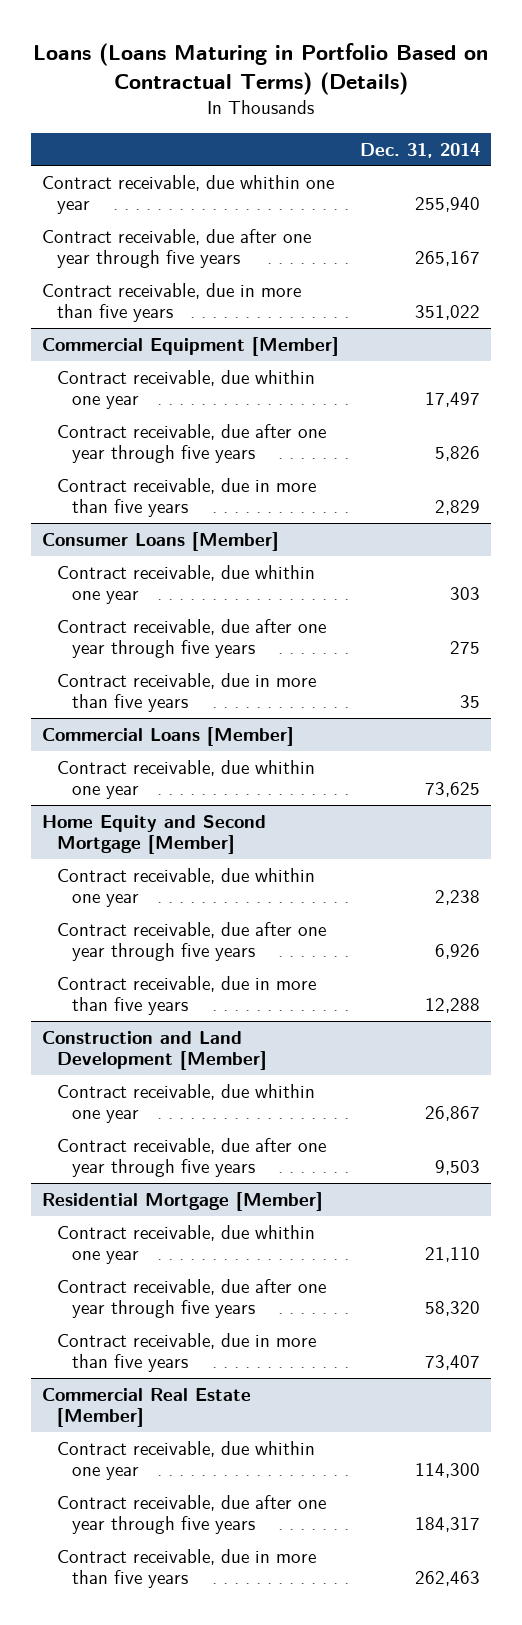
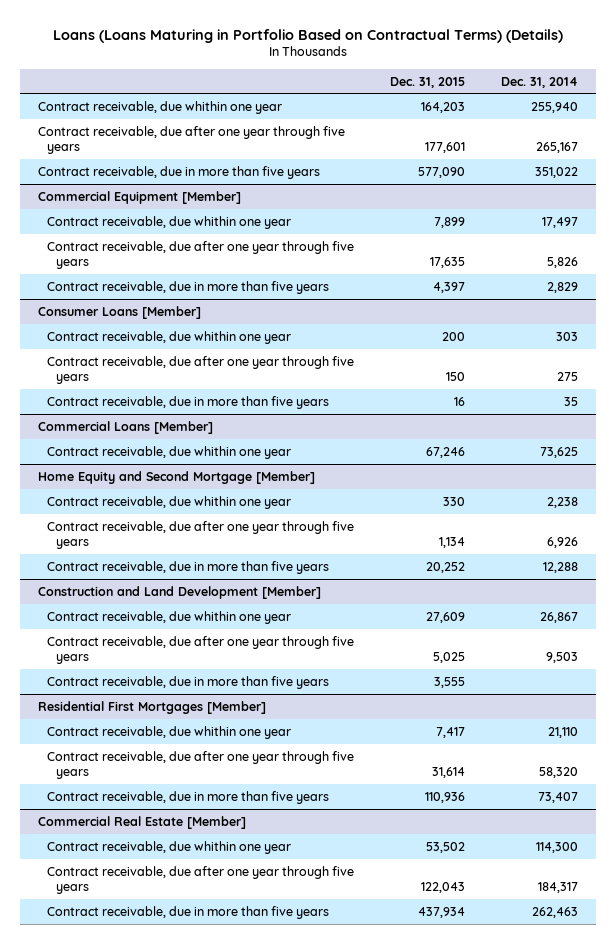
none -> [390,76,466,88] Dec. 31, 2015
none -> [47,675,330,689] Contract receivable, due in more than five years
[41,1191,323,1211] Residential Mortgage [Member] -> [38,700,267,714] Residential First Mortgages [Member]

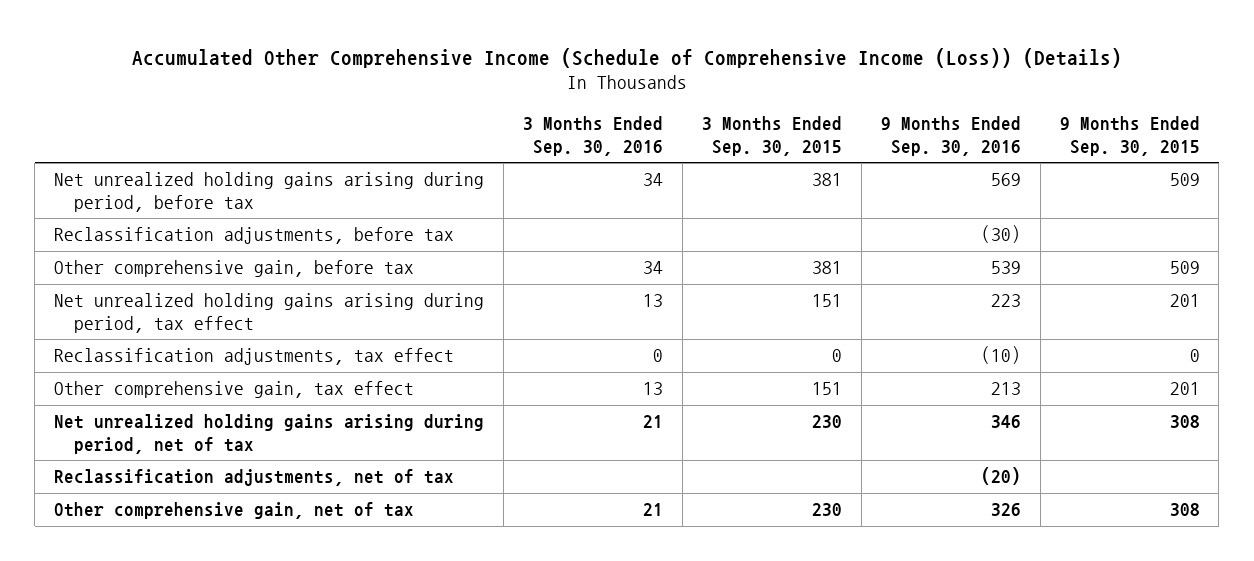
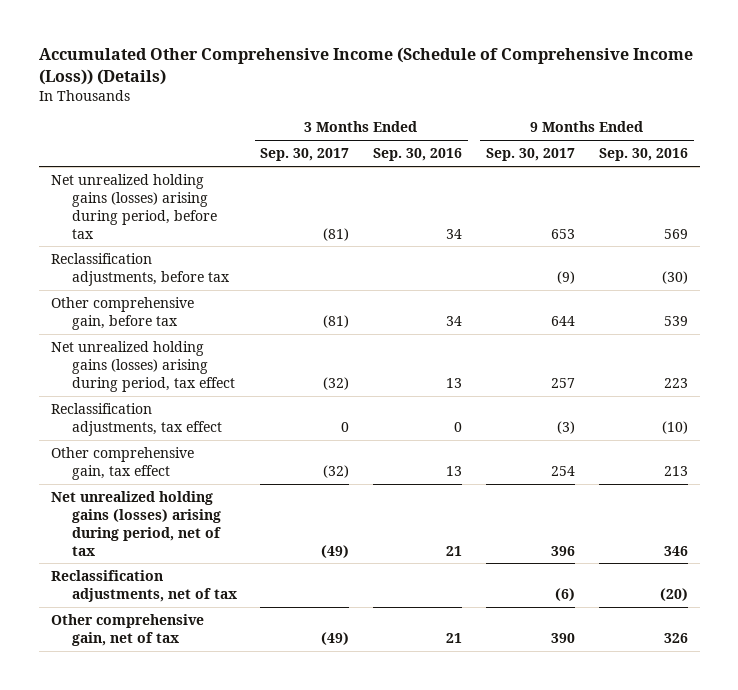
[701,116,842,156] 3 Months Ended Sep. 30, 2015 -> none
[1059,116,1200,156] 9 Months Ended Sep. 30, 2015 -> none
none -> [260,148,350,162] Sep. 30, 2017
none -> [486,148,576,162] Sep. 30, 2017
[54,172,485,213] Net unrealized holding gains arising during period, before tax -> [50,173,217,239] Net unrealized holding gains (losses) arising during period, before tax
[54,293,485,334] Net unrealized holding gains arising during period, tax effect -> [50,340,235,392] Net unrealized holding gains (losses) arising during period, tax effect
[54,414,485,455] Net unrealized holding gains arising during period, net of tax -> [50,490,221,556] Net unrealized holding gains (losses) arising during period, net of tax

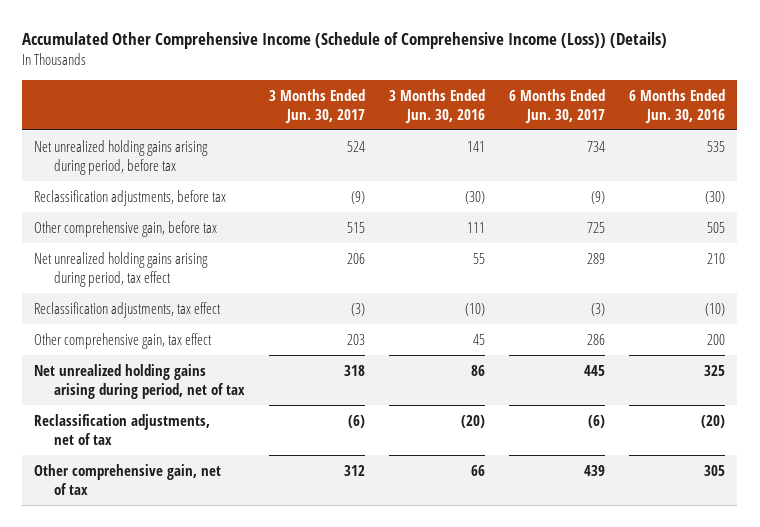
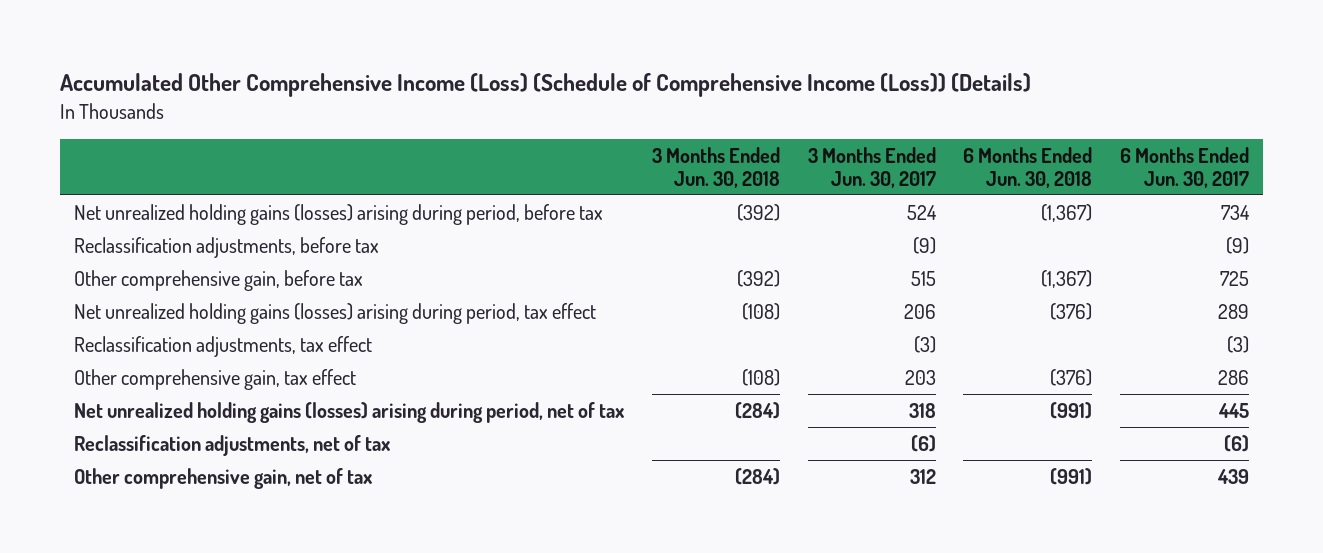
[22,32,668,50] Accumulated Other Comprehensive Income (Schedule of Comprehensive Income (Loss)) (Details) -> [60,73,1032,98] Accumulated Other Comprehensive Income (Loss) (Schedule of Comprehensive Income (Loss)) (Details)
[389,88,486,123] 3 Months Ended Jun. 30, 2016 -> none
[629,88,726,123] 6 Months Ended Jun. 30, 2016 -> none
none -> [651,146,780,188] 3 Months Ended Jun. 30, 2018
none -> [963,146,1093,188] 6 Months Ended Jun. 30, 2018
[34,139,209,175] Net unrealized holding gains arising during period, before tax -> [73,203,603,225] Net unrealized holding gains (losses) arising during period, before tax
[34,251,209,287] Net unrealized holding gains arising during period, tax effect -> [73,302,596,324] Net unrealized holding gains (losses) arising during period, tax effect
[34,363,246,399] Net unrealized holding gains arising during period, net of tax -> [73,401,624,423] Net unrealized holding gains (losses) arising during period, net of tax

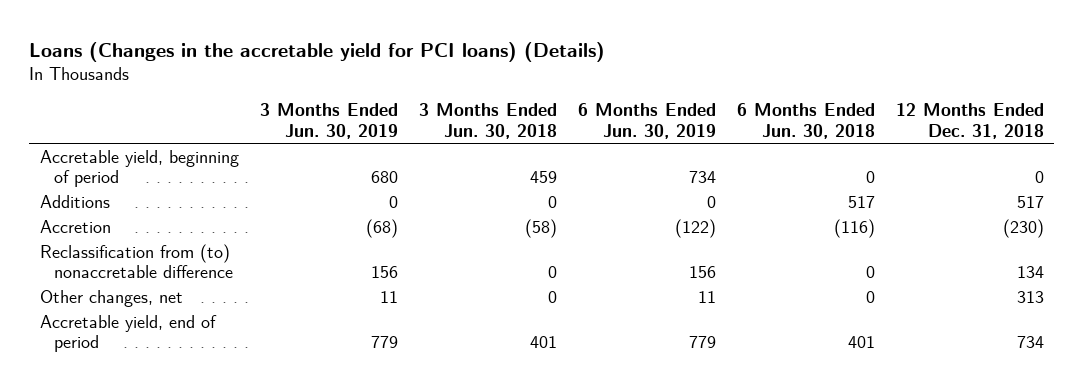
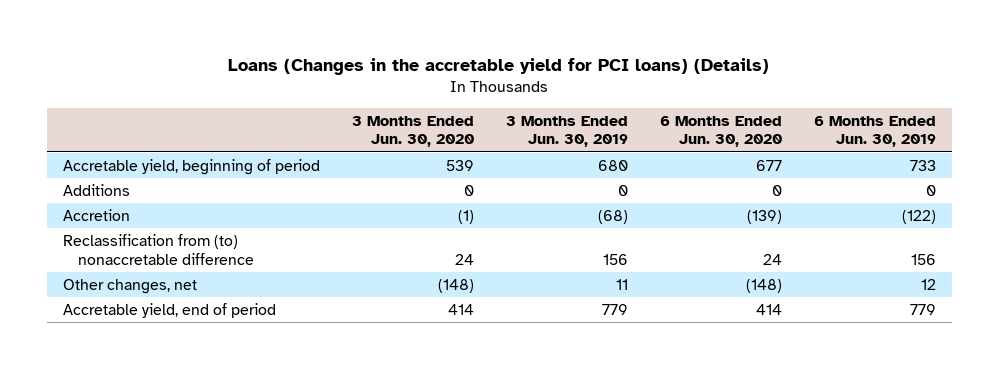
[418,103,557,139] 3 Months Ended Jun. 30, 2018 -> none
[736,103,875,139] 6 Months Ended Jun. 30, 2018 -> none
[895,103,1044,139] 12 Months Ended Dec. 31, 2018 -> none
none -> [351,115,474,148] 3 Months Ended Jun. 30, 2020
none -> [659,115,782,148] 6 Months Ended Jun. 30, 2020
[688,171,716,184] 734 -> [909,159,936,171] 733
[697,290,716,303] 11 -> [920,278,936,290] 12

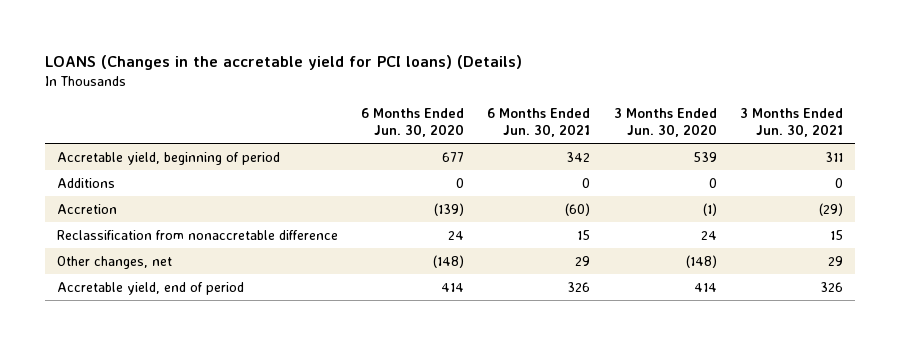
[228,58,770,76] Loans (Changes in the accretable yield for PCI loans) (Details) -> [44,54,522,70] LOANS (Changes in the accretable yield for PCI loans) (Details)
[505,115,628,148] 3 Months Ended Jun. 30, 2019 -> none
[813,115,936,148] 6 Months Ended Jun. 30, 2019 -> none
none -> [487,107,591,137] 6 Months Ended Jun. 30, 2021
none -> [740,107,844,137] 3 Months Ended Jun. 30, 2021
[62,233,255,265] Reclassification from (to) nonaccretable difference -> [56,229,338,240] Reclassification from nonaccretable difference

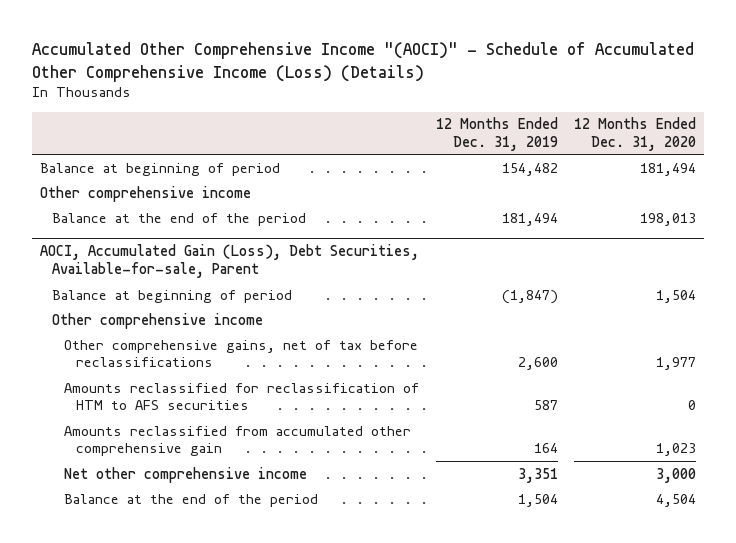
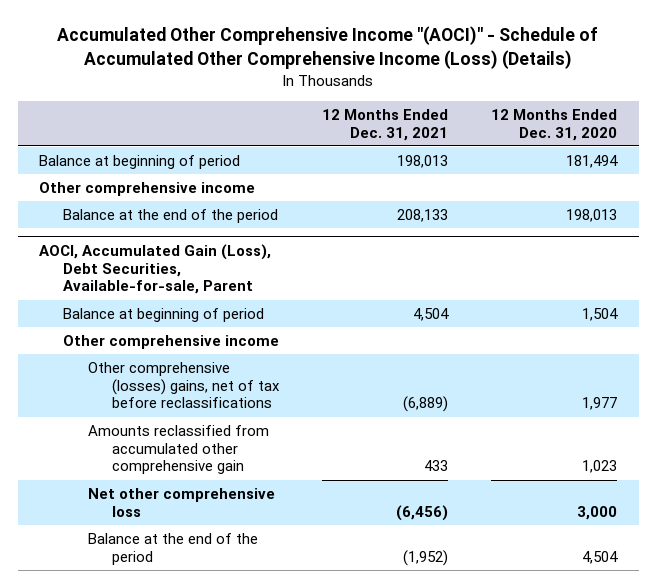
[435,117,558,151] 12 Months Ended Dec. 31, 2019 -> none
none -> [322,108,449,141] 12 Months Ended Dec. 31, 2021
[63,382,419,411] Amounts reclassified for reclassification of HTM to AFS securities -> none
[63,339,418,368] Other comprehensive gains, net of tax before reclassifications -> [87,362,280,409] Other comprehensive (losses) gains, net of tax before reclassifications
[63,466,307,483] Net other comprehensive income -> [87,488,275,517] Net other comprehensive loss

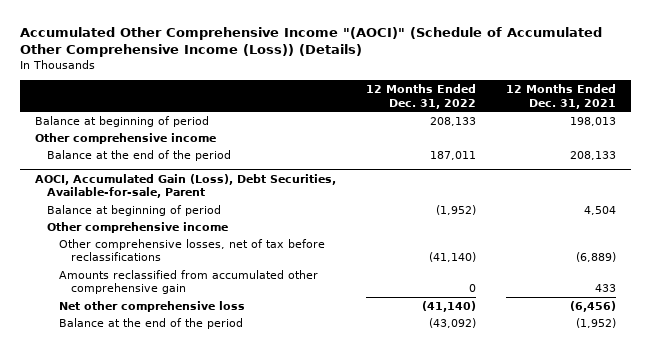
[57,26,599,69] Accumulated Other Comprehensive Income "(AOCI)" - Schedule of Accumulated Other Comprehensive Income (Loss) (Details) -> [19,27,602,58] Accumulated Other Comprehensive Income "(AOCI)" (Schedule of Accumulated Other Comprehensive Income (Loss)) (Details)
[491,108,618,141] 12 Months Ended Dec. 31, 2020 -> none
none -> [366,83,477,109] 12 Months Ended Dec. 31, 2022
[87,362,280,409] Other comprehensive (losses) gains, net of tax before reclassifications -> [58,238,325,262] Other comprehensive losses, net of tax before reclassifications

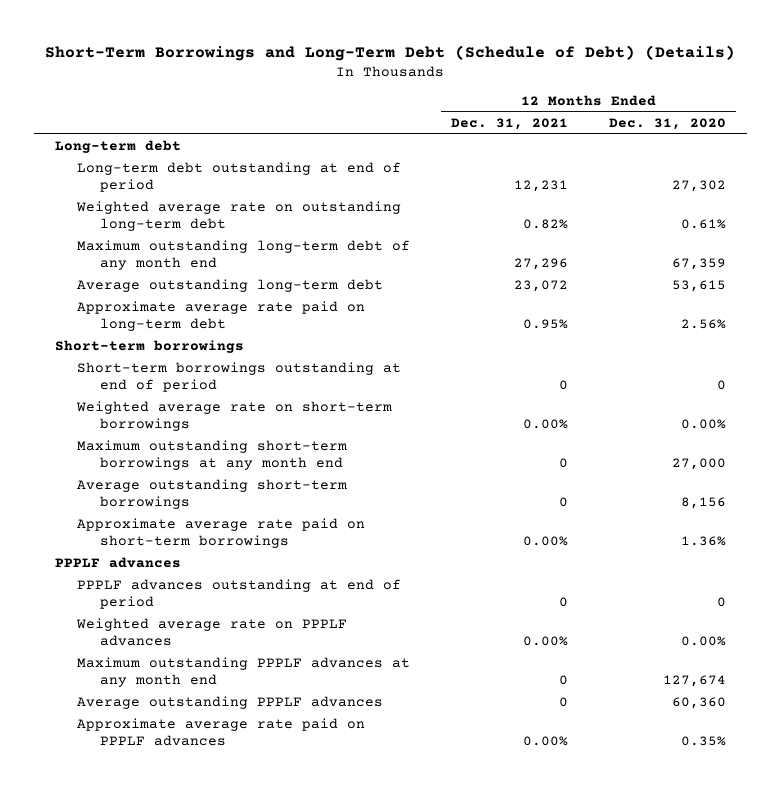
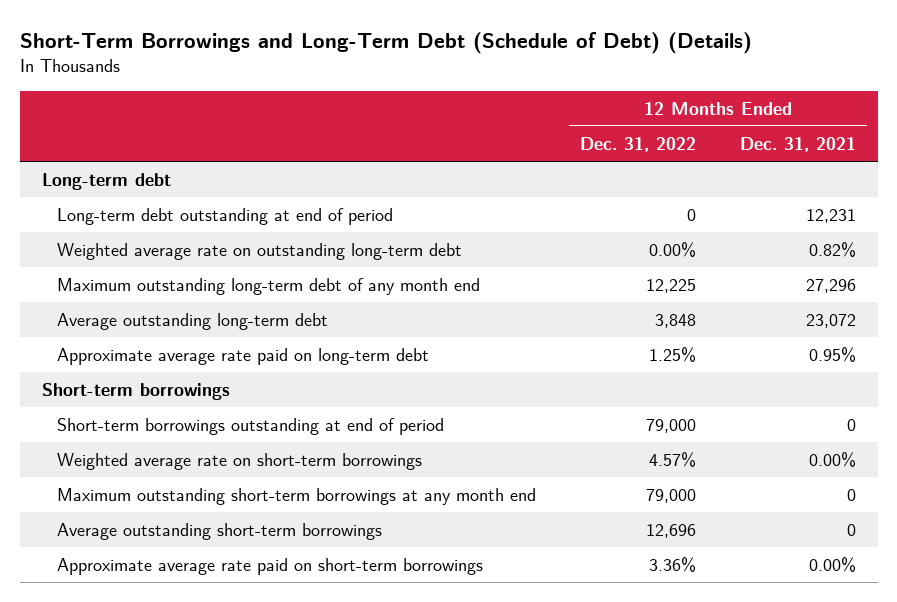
[609,117,727,130] Dec. 31, 2020 -> none
none -> [580,136,697,152] Dec. 31, 2022
[54,557,181,569] PPPLF advances -> none
[77,579,402,609] PPPLF advances outstanding at end of period -> none
[76,618,348,646] Weighted average rate on PPPLF advances -> none
[77,657,411,687] Maximum outstanding PPPLF advances at any month end -> none
[77,696,384,710] Average outstanding PPPLF advances -> none
[77,718,366,746] Approximate average rate paid on PPPLF advances -> none

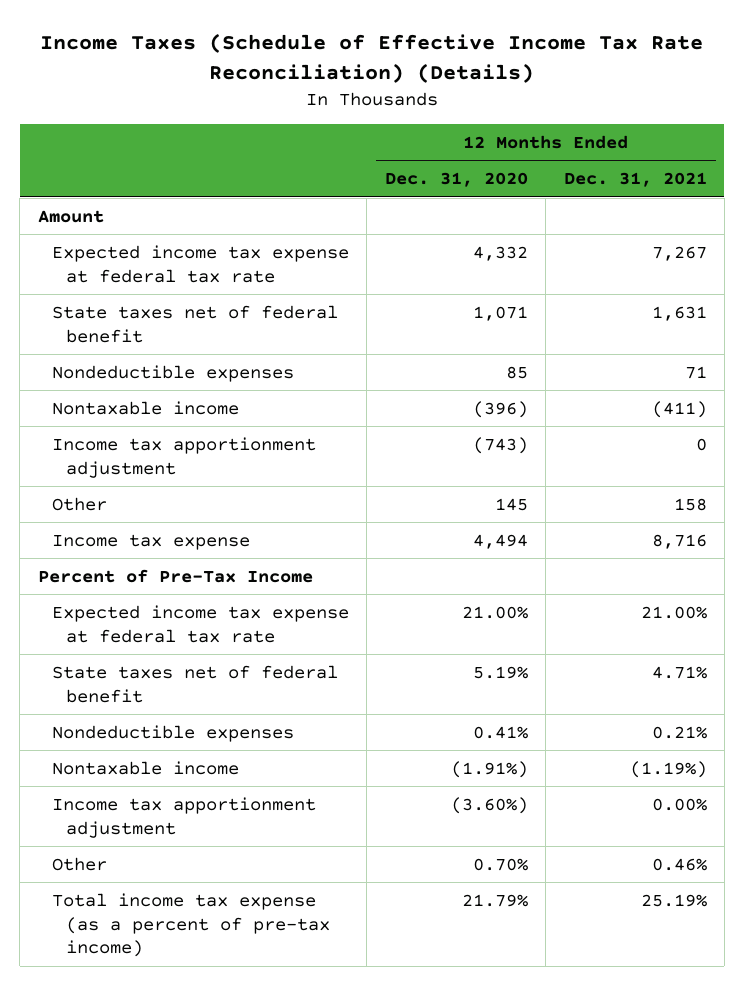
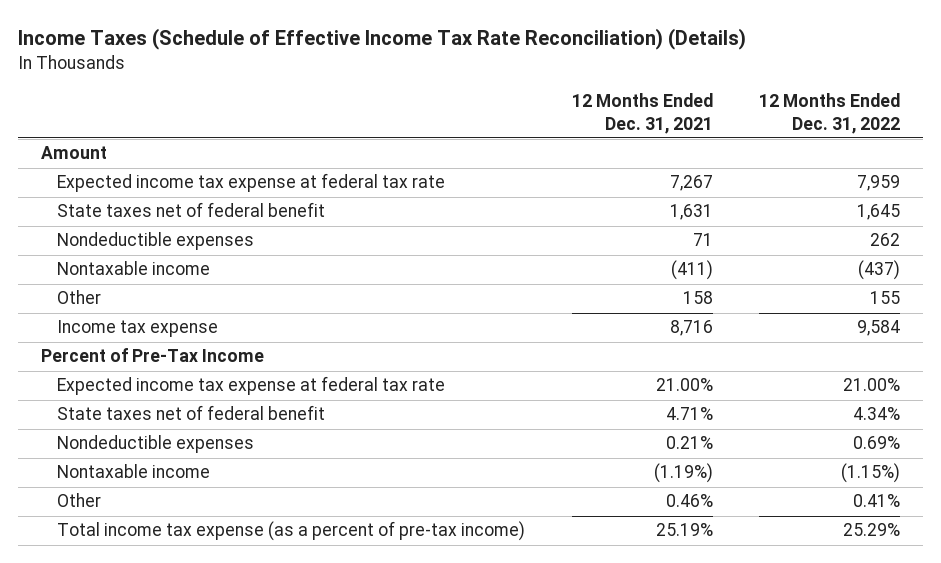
[384,172,528,188] Dec. 31, 2020 -> none
none -> [758,93,900,134] 12 Months Ended Dec. 31, 2022
[51,436,316,478] Income tax apportionment adjustment -> none
[51,796,316,838] Income tax apportionment adjustment -> none

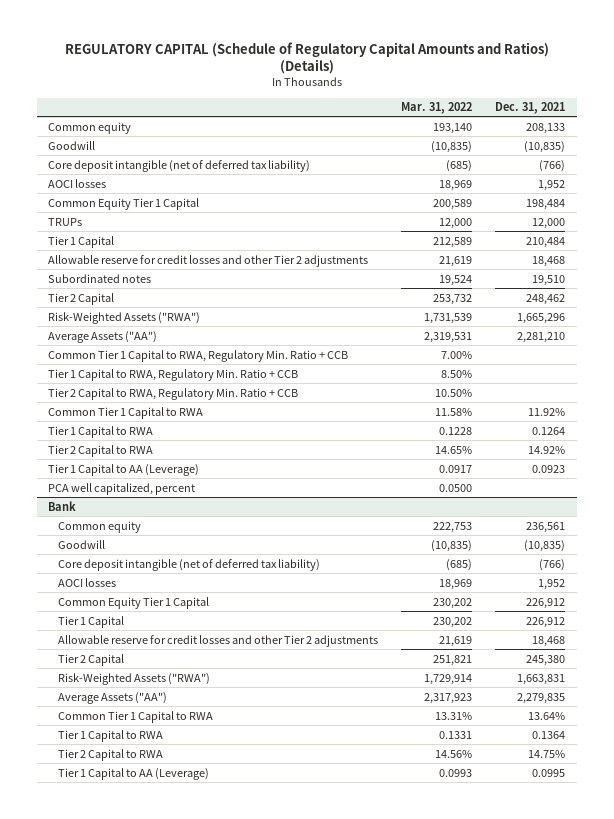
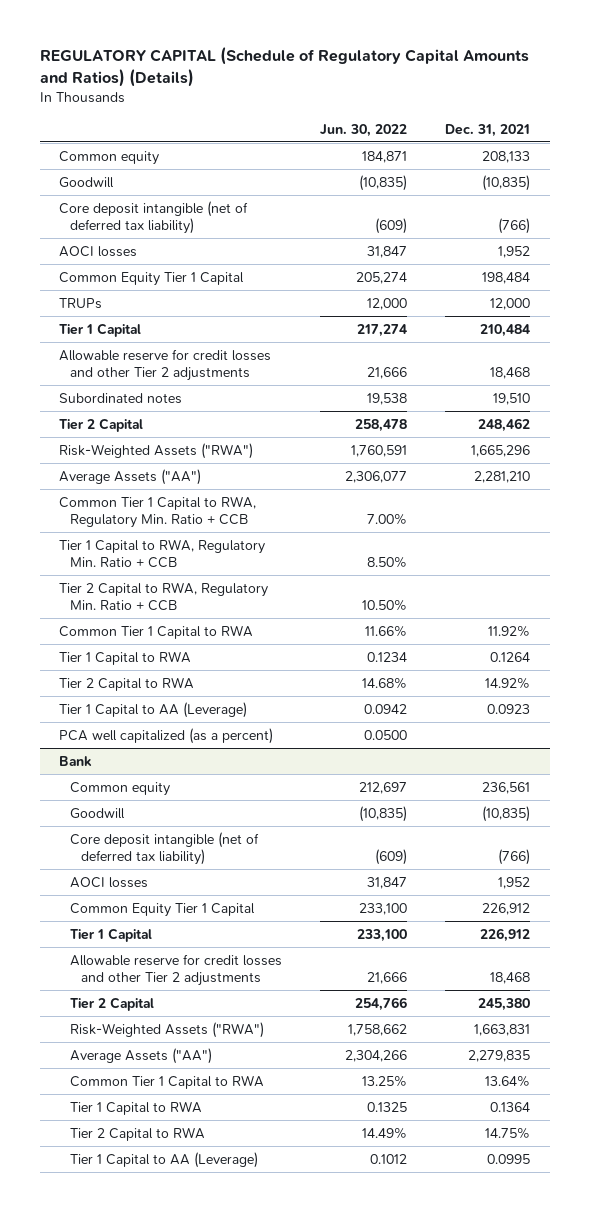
[401,102,473,115] Mar. 31, 2022 -> none
none -> [320,123,408,137] Jun. 30, 2022
[48,482,196,495] PCA well capitalized, percent -> [58,727,273,744] PCA well capitalized (as a percent)

